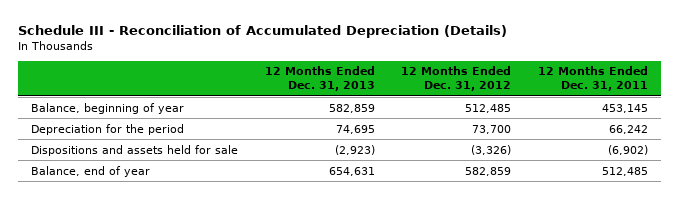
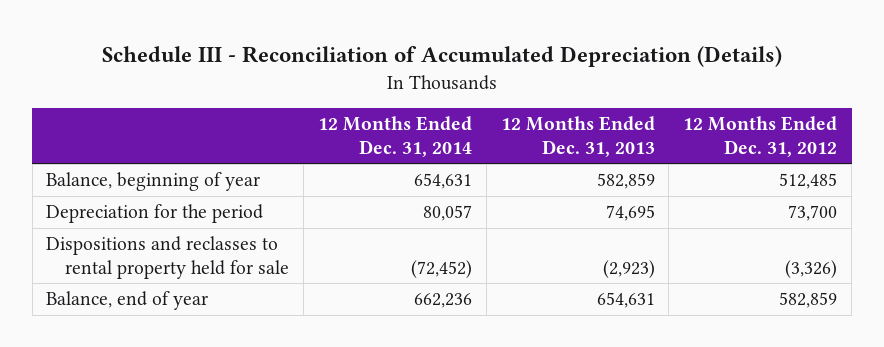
[537,66,648,92] 12 Months Ended Dec. 31, 2011 -> none
none -> [317,116,472,157] 12 Months Ended Dec. 31, 2014
[31,144,239,156] Dispositions and assets held for sale -> [46,236,290,279] Dispositions and reclasses to rental property held for sale

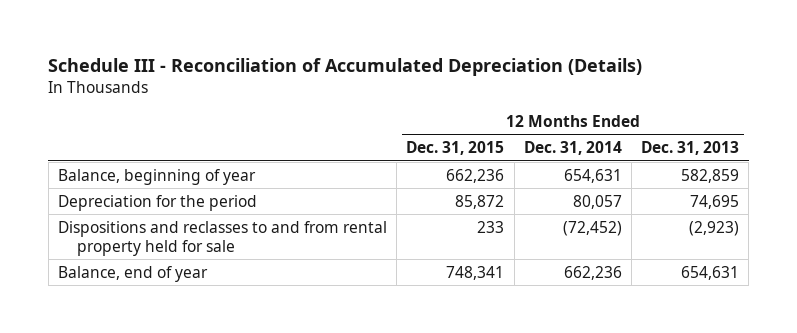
[683,116,838,157] 12 Months Ended Dec. 31, 2012 -> none
none -> [406,141,505,156] Dec. 31, 2015
[46,236,290,279] Dispositions and reclasses to rental property held for sale -> [57,220,387,256] Dispositions and reclasses to and from rental property held for sale

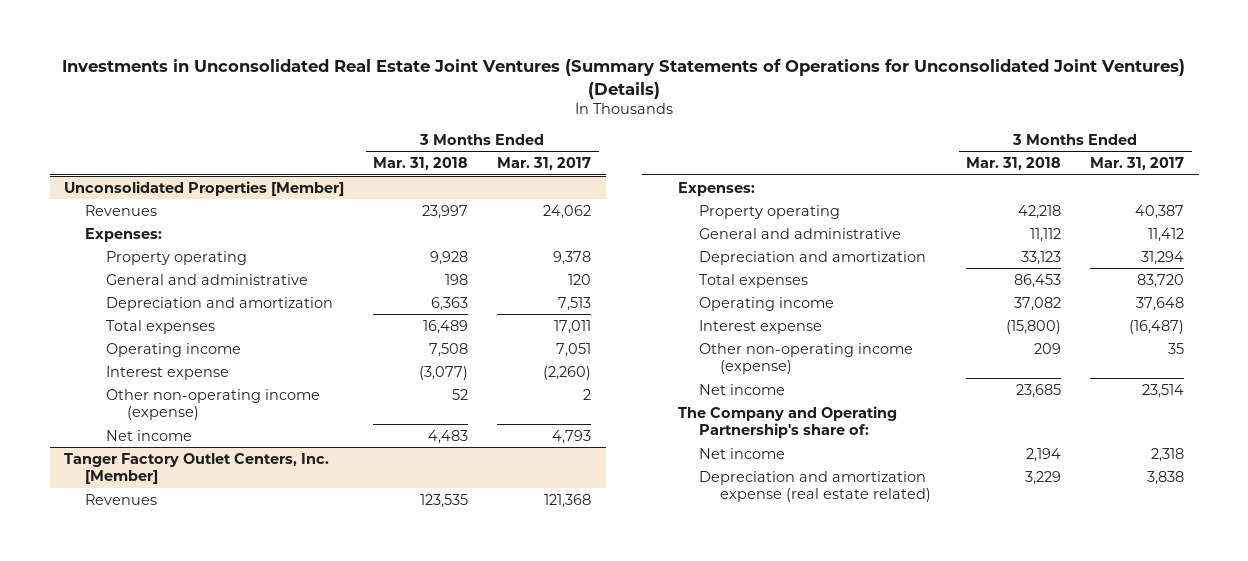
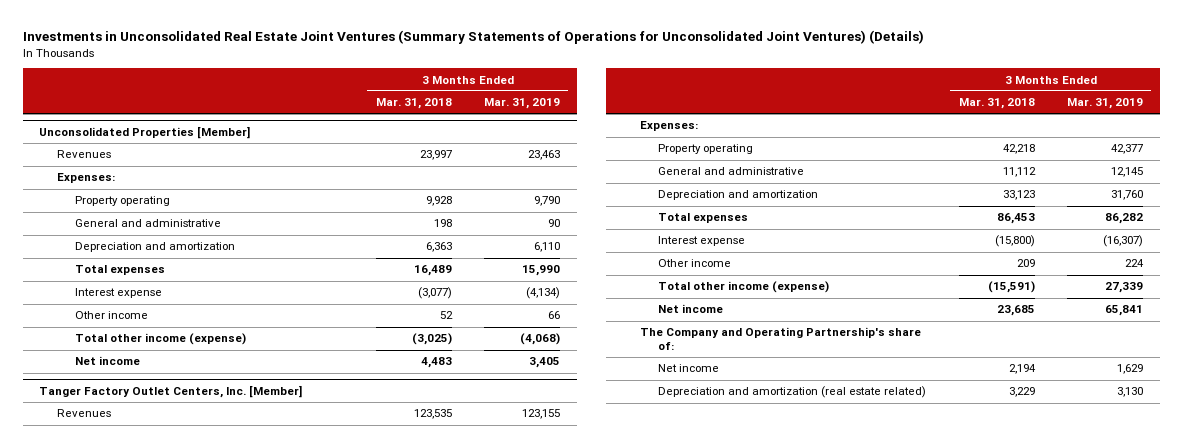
[497,157,592,171] Mar. 31, 2017 -> none
none -> [484,98,561,110] Mar. 31, 2019
[105,342,241,357] Operating income -> none
[105,388,320,421] Other non-operating income (expense) -> [75,311,149,320] Other income
none -> [75,333,247,346] Total other income (expense)
[698,296,834,311] Operating income -> none
[698,342,913,375] Other non-operating income (expense) -> [657,259,731,268] Other income
none -> [657,281,829,294] Total other income (expense)
[698,470,931,503] Depreciation and amortization expense (real estate related) -> [657,386,926,399] Depreciation and amortization (real estate related)

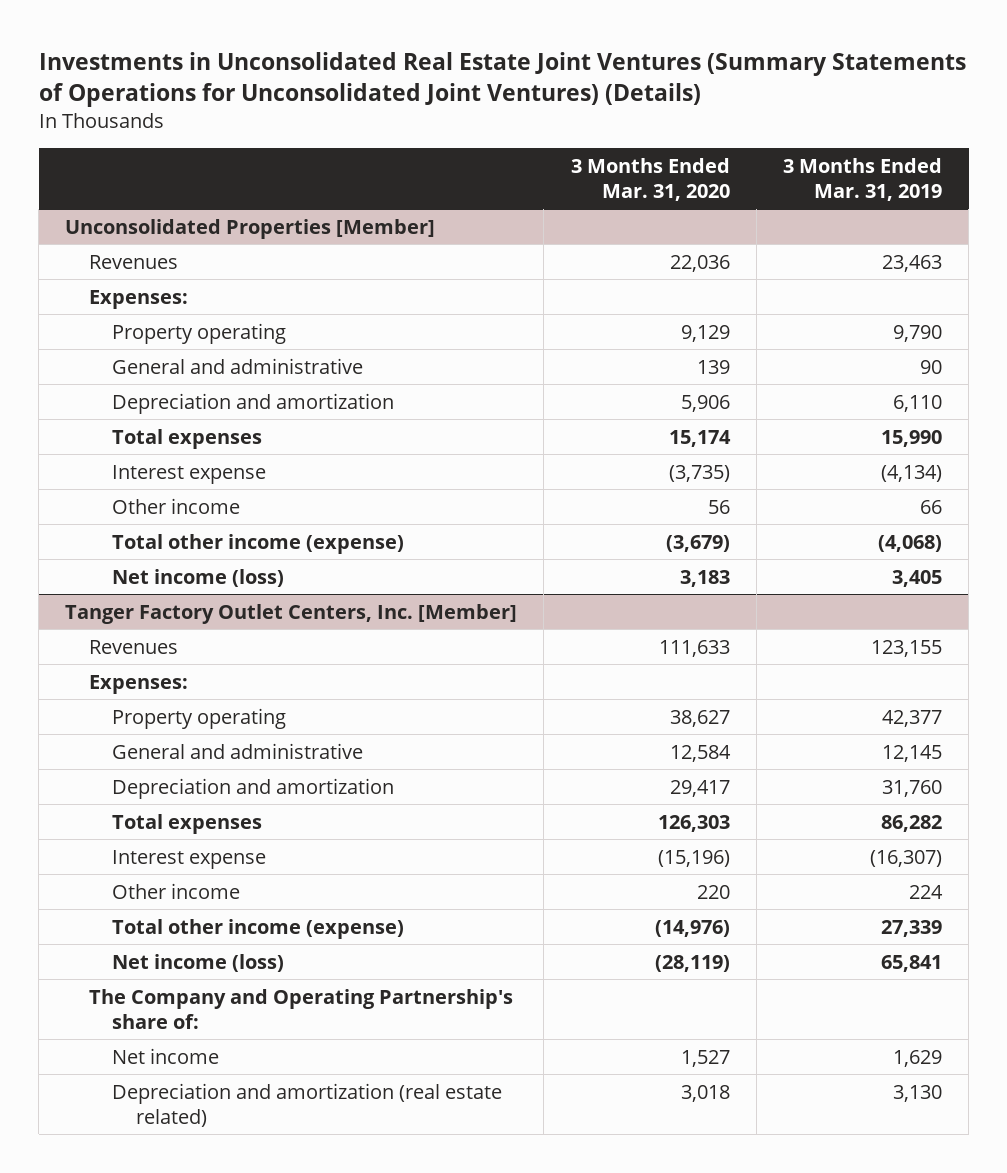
[375,98,452,110] Mar. 31, 2018 -> none
none -> [570,157,730,201] 3 Months Ended Mar. 31, 2020
[75,356,141,366] Net income -> [112,568,285,587] Net income (loss)
[657,304,723,314] Net income -> [112,953,285,972] Net income (loss)

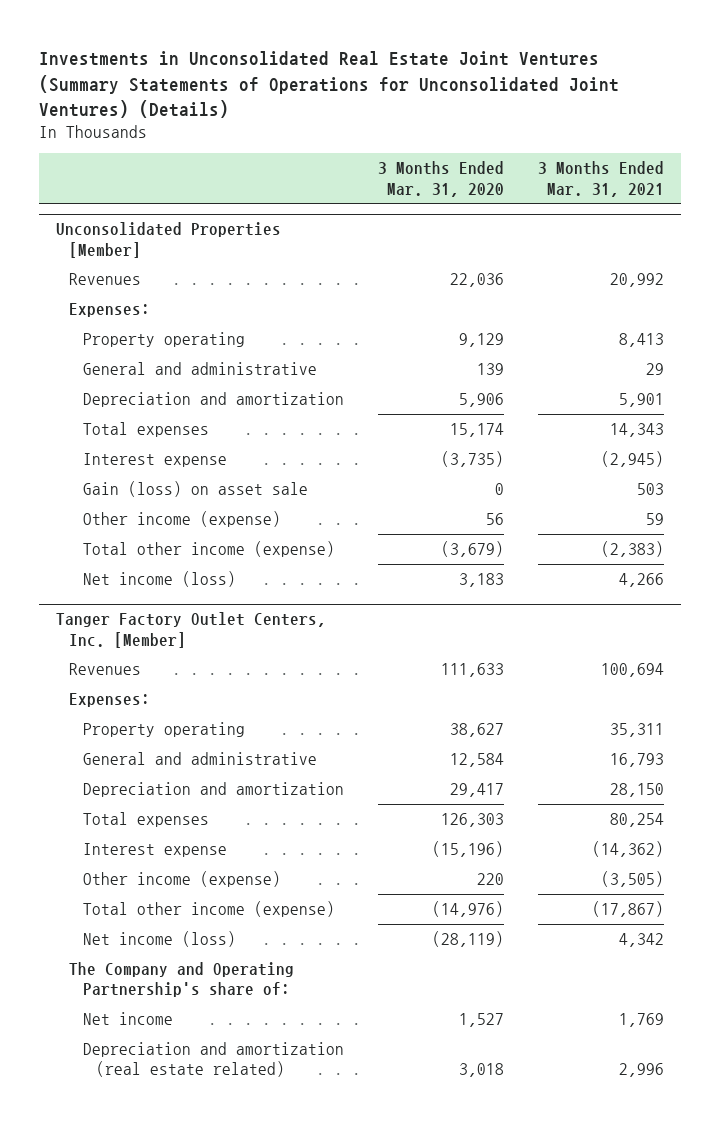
[782,157,942,201] 3 Months Ended Mar. 31, 2019 -> none
none -> [538,161,665,197] 3 Months Ended Mar. 31, 2021
none -> [82,481,308,498] Gain (loss) on asset sale
[112,497,241,514] Other income -> [82,511,281,528] Other income (expense)
[112,882,241,899] Other income -> [82,871,281,888] Other income (expense)

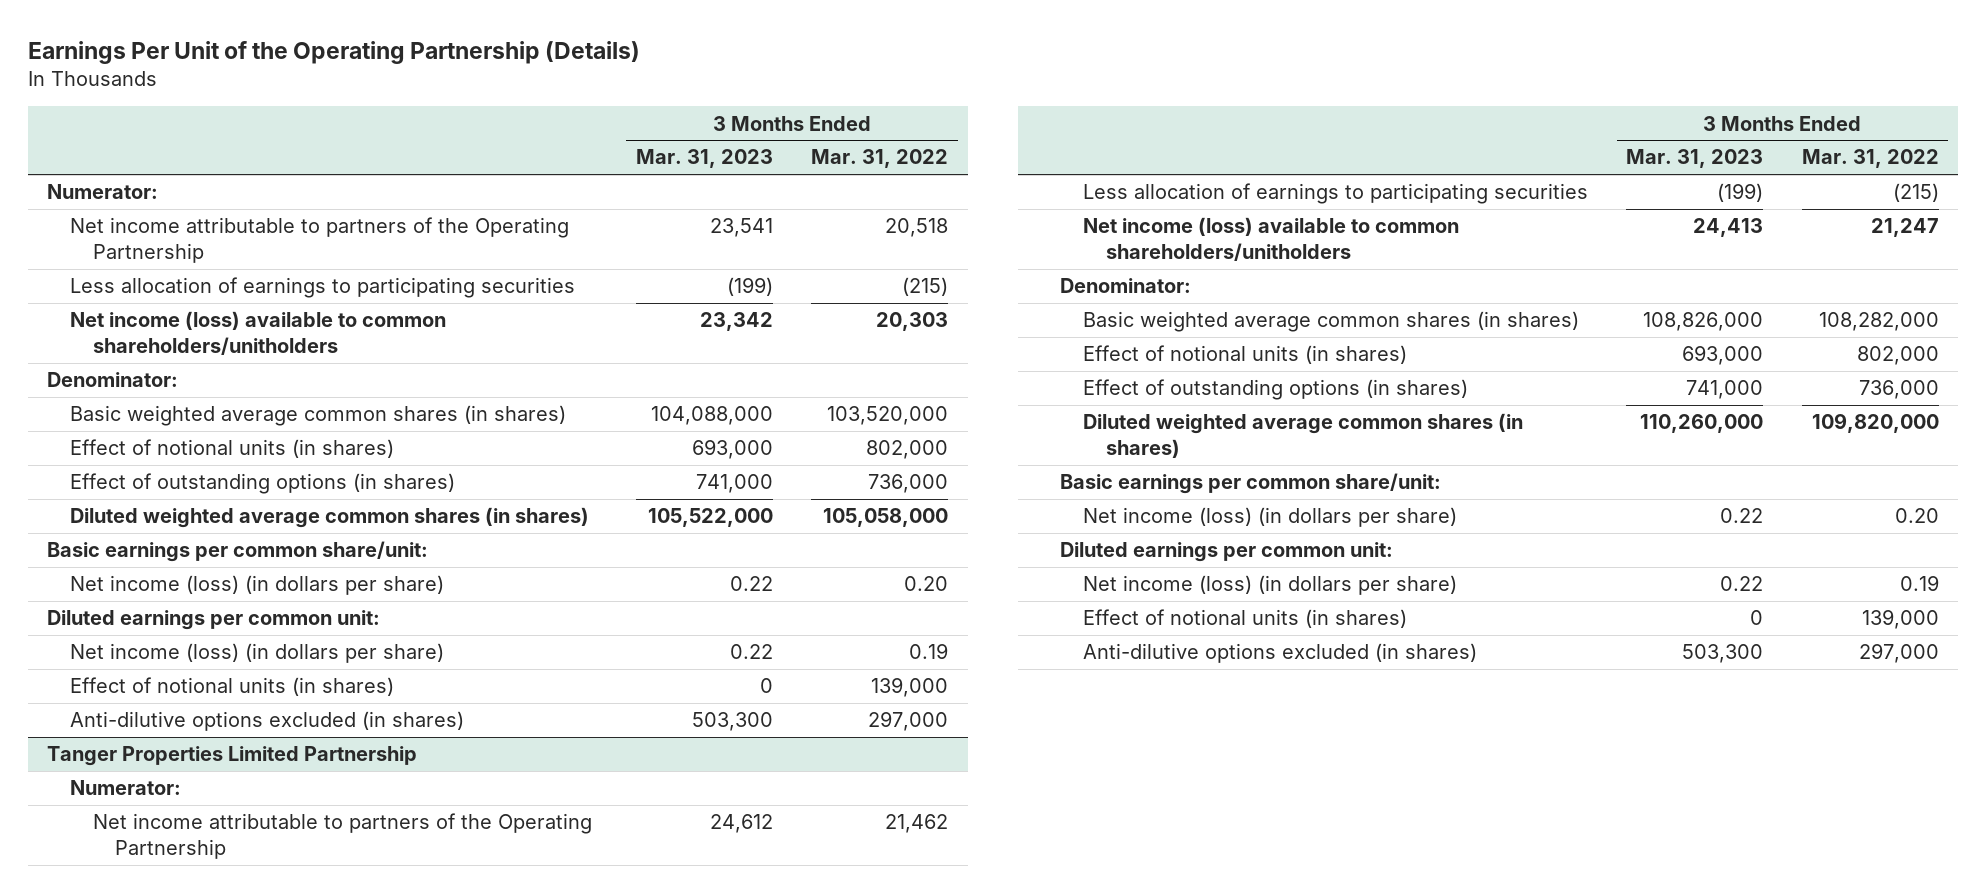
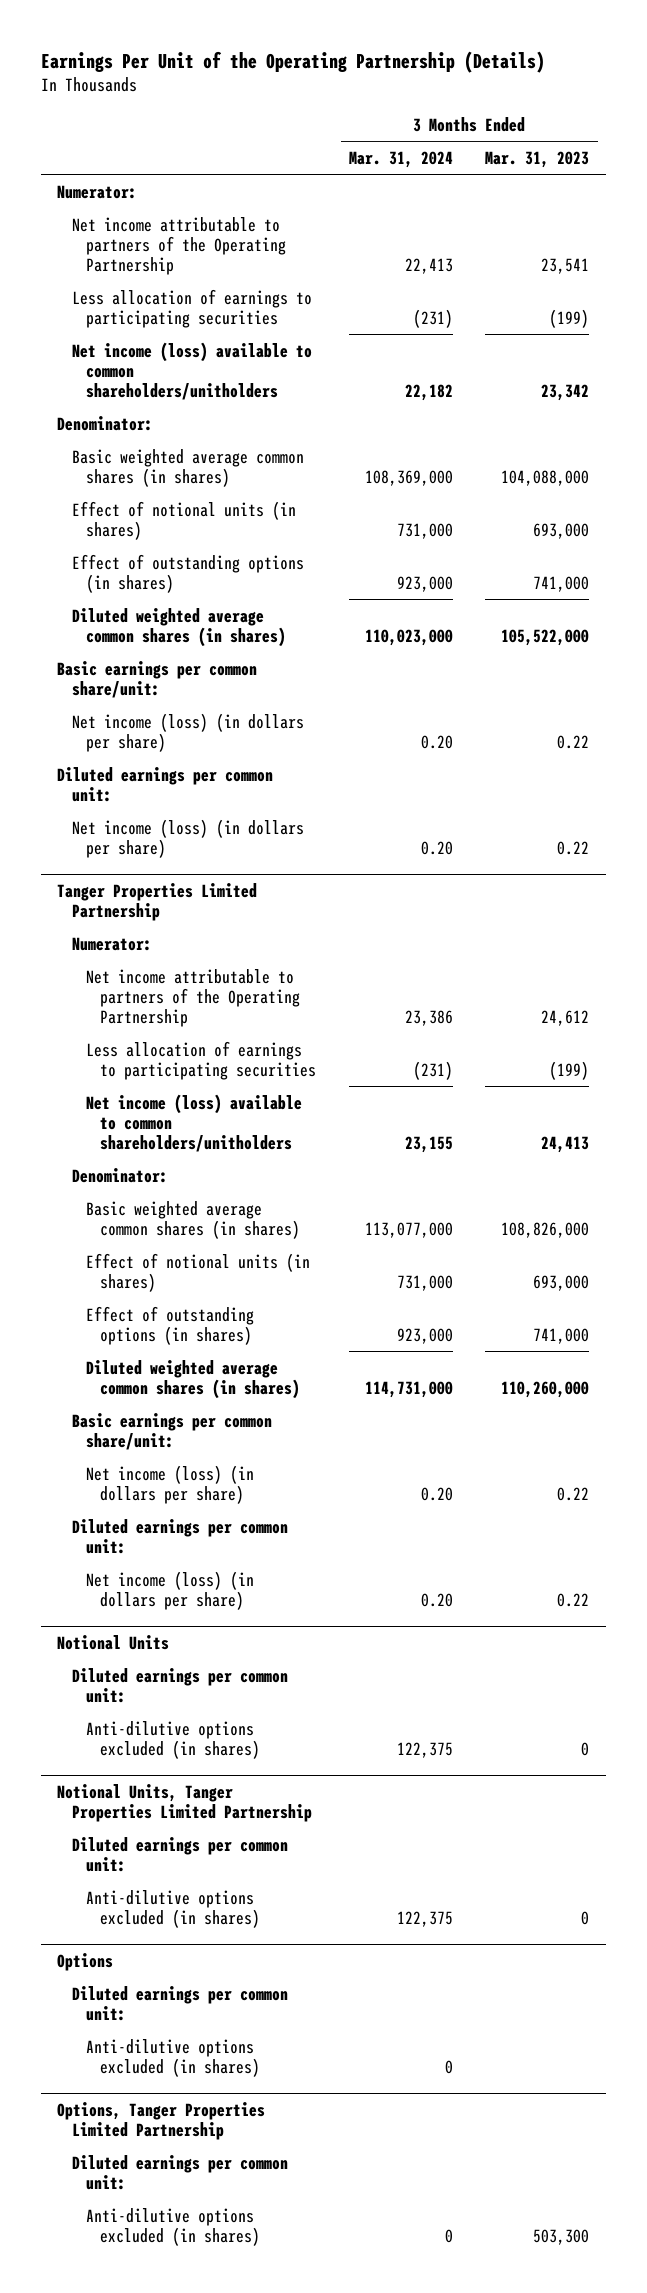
[811,149,949,169] Mar. 31, 2022 -> none
none -> [348,150,453,168] Mar. 31, 2024
[69,677,394,697] Effect of notional units (in shares) -> none
[69,711,464,732] Anti-dilutive options excluded (in shares) -> none
[1082,609,1407,629] Effect of notional units (in shares) -> none
none -> [57,1634,170,1650] Notional Units
none -> [71,1667,288,1703] Diluted earnings per common unit:
none -> [85,1720,261,1759] Anti-dilutive options excluded (in shares)
none -> [57,1783,312,1822] Notional Units, Tanger Properties Limited Partnership
none -> [71,1836,288,1872] Diluted earnings per common unit:
none -> [85,1889,261,1928] Anti-dilutive options excluded (in shares)
none -> [57,1952,114,1971] Options
none -> [71,1985,288,2021] Diluted earnings per common unit:
none -> [85,2038,261,2077] Anti-dilutive options excluded (in shares)
none -> [57,2101,266,2140] Options, Tanger Properties Limited Partnership
none -> [71,2154,288,2190] Diluted earnings per common unit:

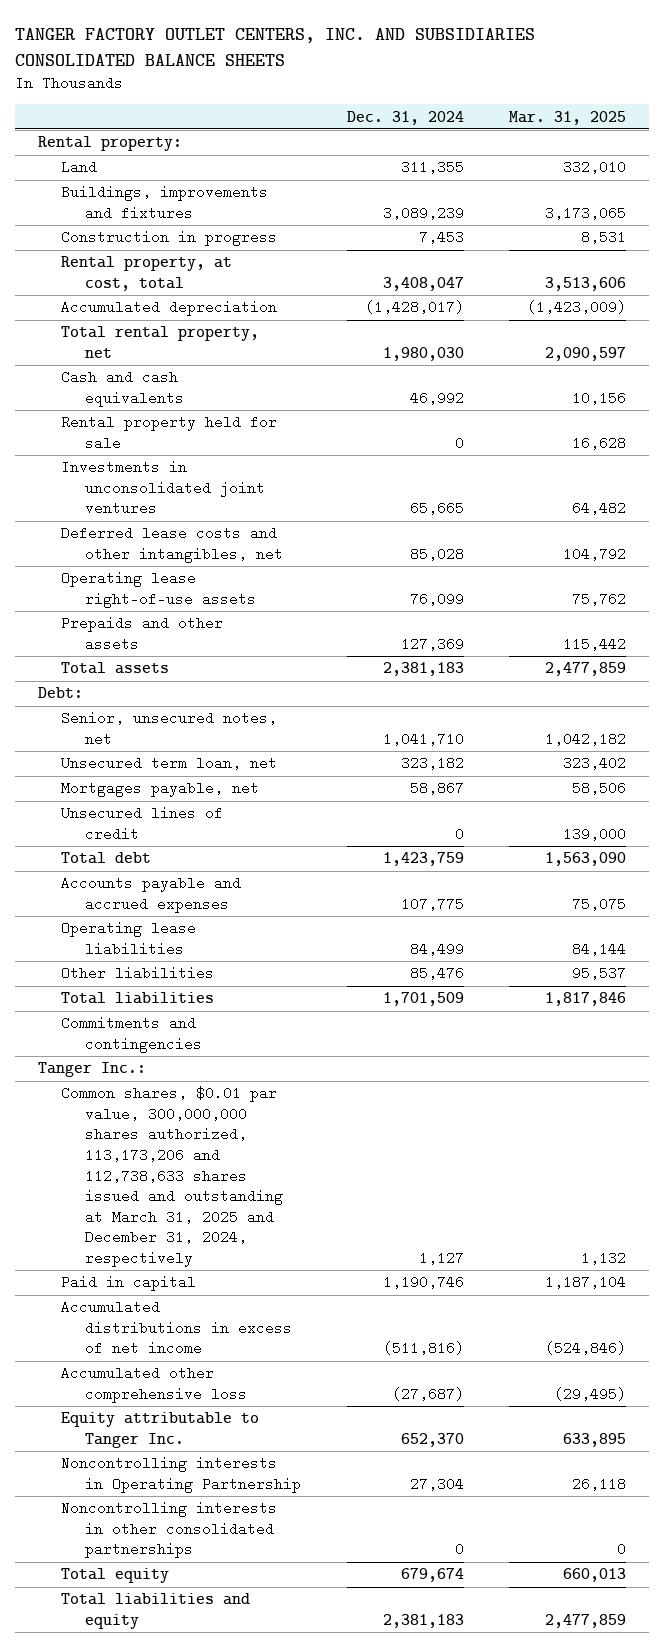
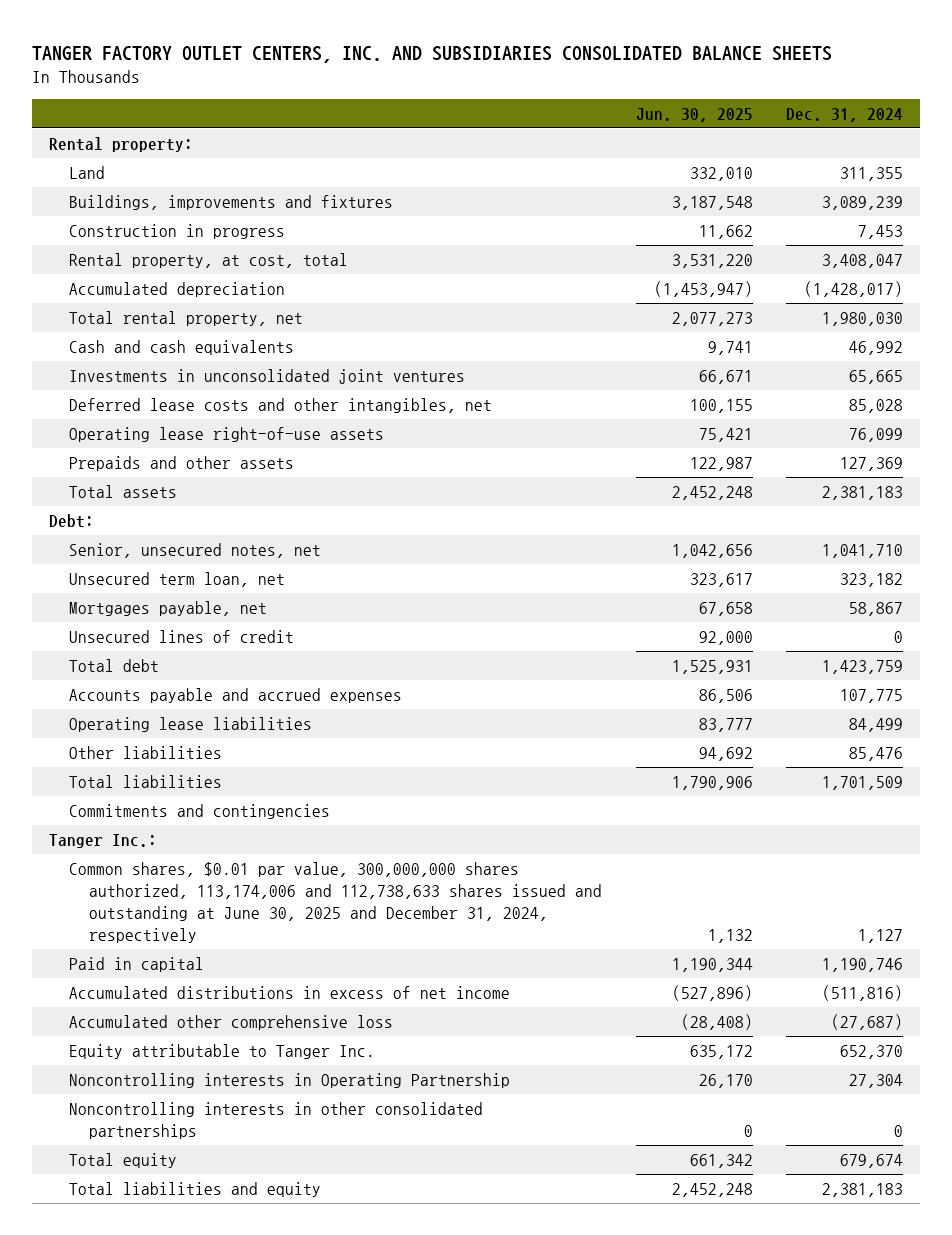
[509,110,627,125] Mar. 31, 2025 -> none
none -> [635,107,753,122] Jun. 30, 2025
[61,415,278,450] Rental property held for sale -> none
[61,1086,283,1267] Common shares, $0.01 par value, 300,000,000 shares authorized, 113,173,206 and 112,738,633 shares issued and outstanding at March 31, 2025 and December 31, 2024, respectively -> [69,862,603,943] Common shares, $0.01 par value, 300,000,000 shares authorized, 113,174,006 and 112,738,633 shares issued and outstanding at June 30, 2025 and December 31, 2024, respectively

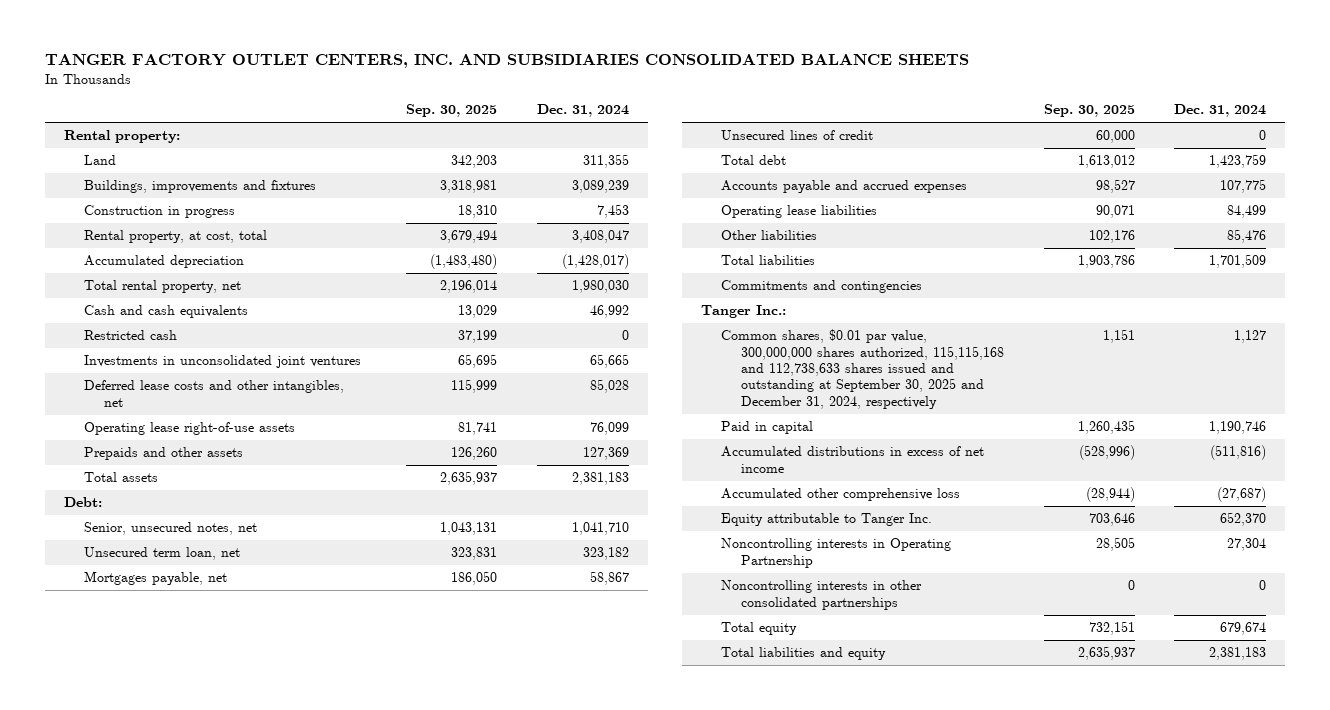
[635,107,753,122] Jun. 30, 2025 -> none
none -> [406,104,498,118] Sep. 30, 2025
none -> [84,330,178,341] Restricted cash
[69,862,603,943] Common shares, $0.01 par value, 300,000,000 shares authorized, 113,174,006 and 112,738,633 shares issued and outstanding at June 30, 2025 and December 31, 2024, respectively -> [721,329,1005,409] Common shares, $0.01 par value, 300,000,000 shares authorized, 115,115,168 and 112,738,633 shares issued and outstanding at September 30, 2025 and December 31, 2024, respectively

